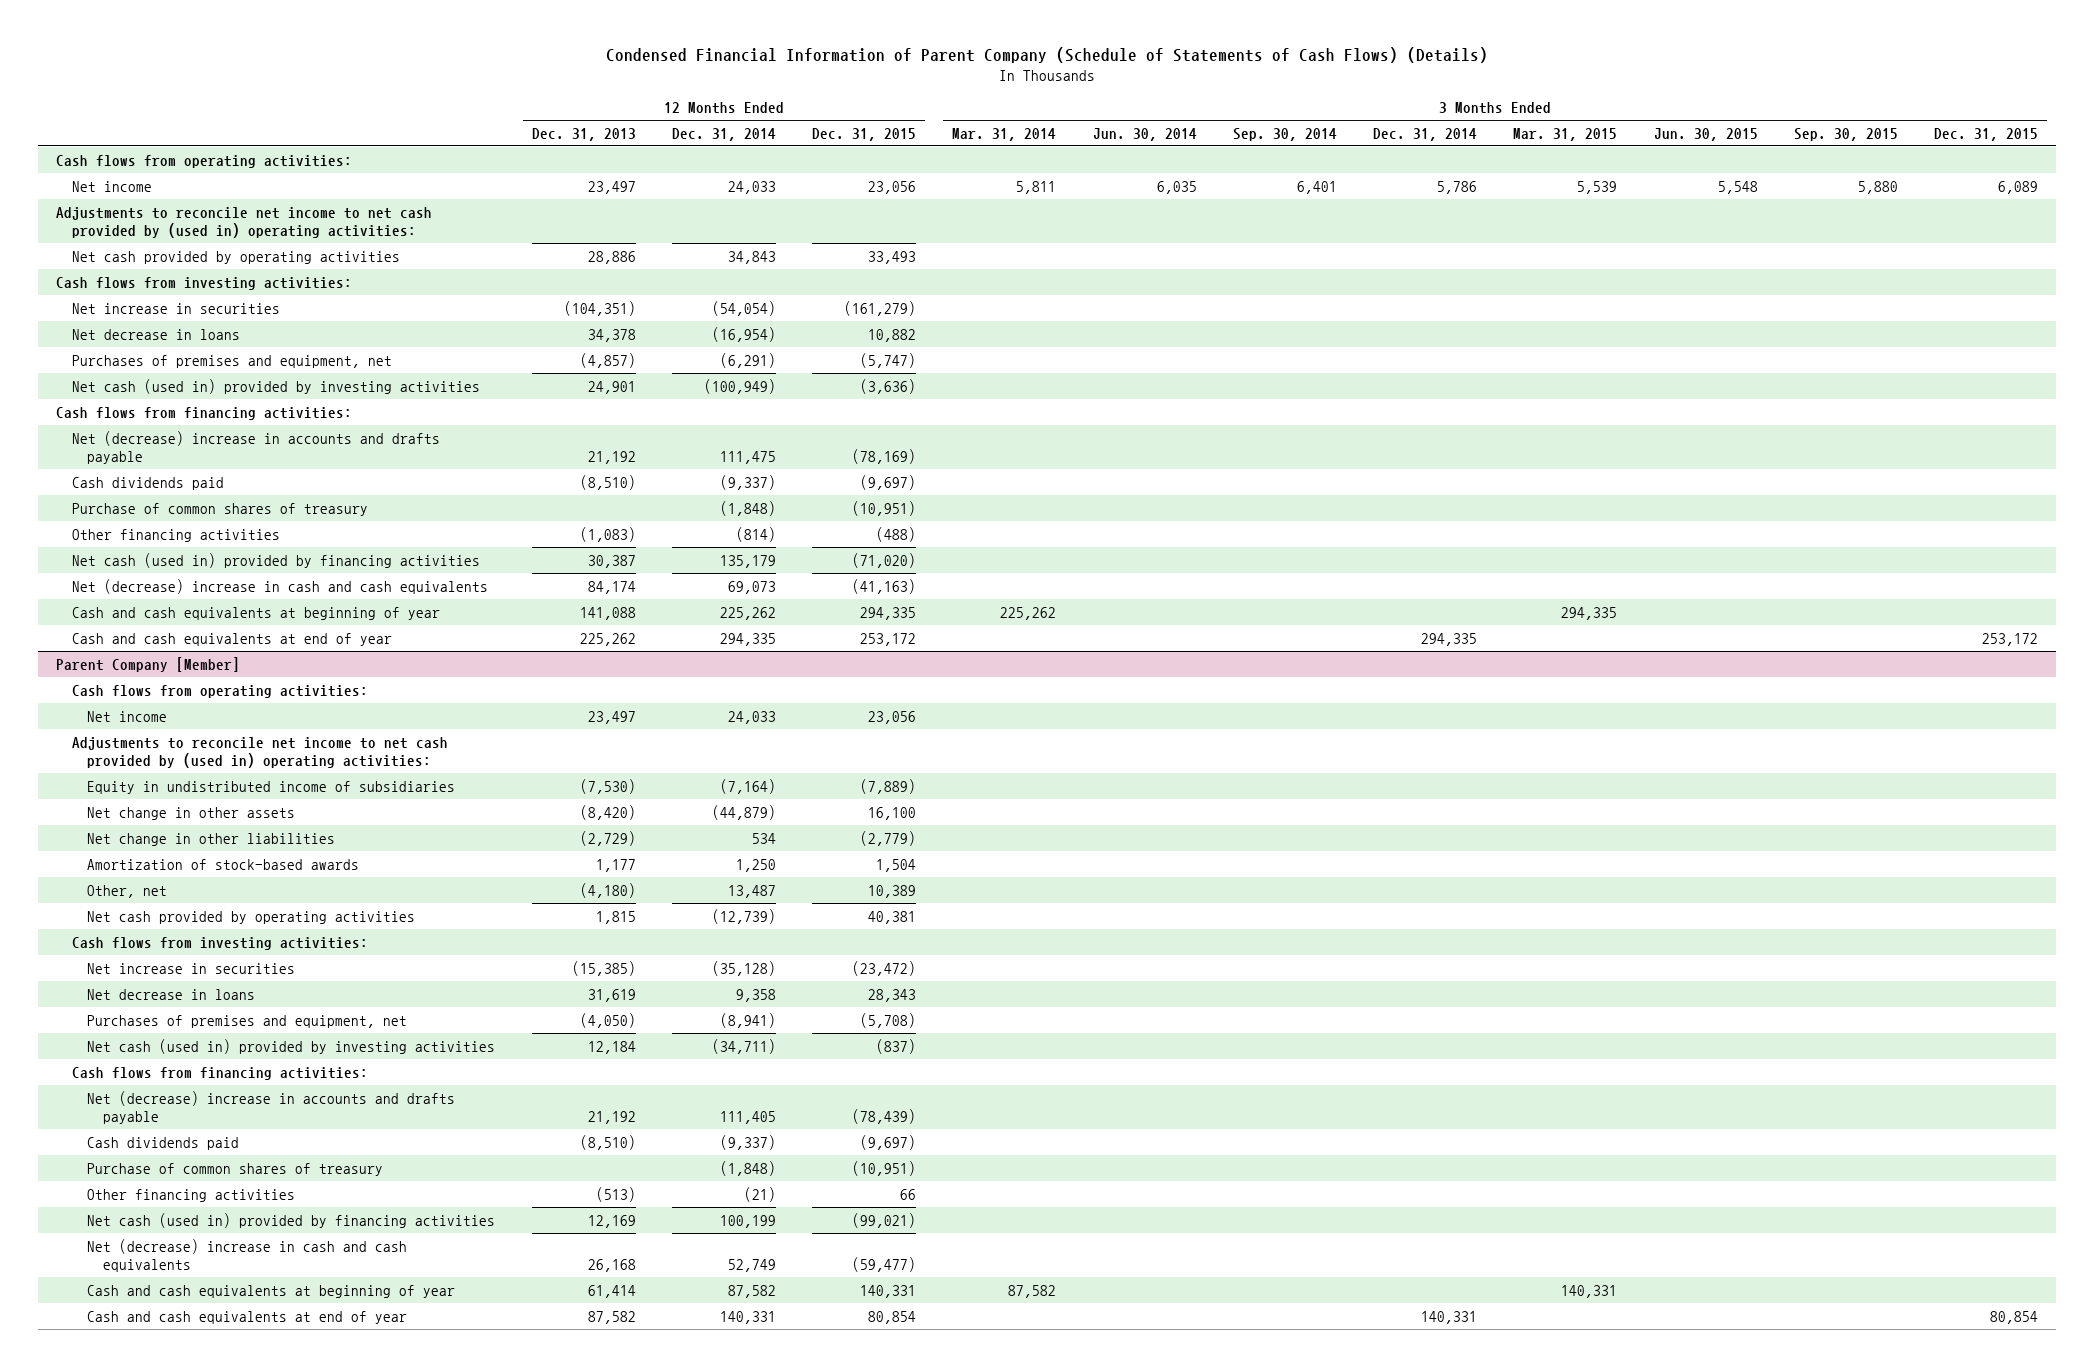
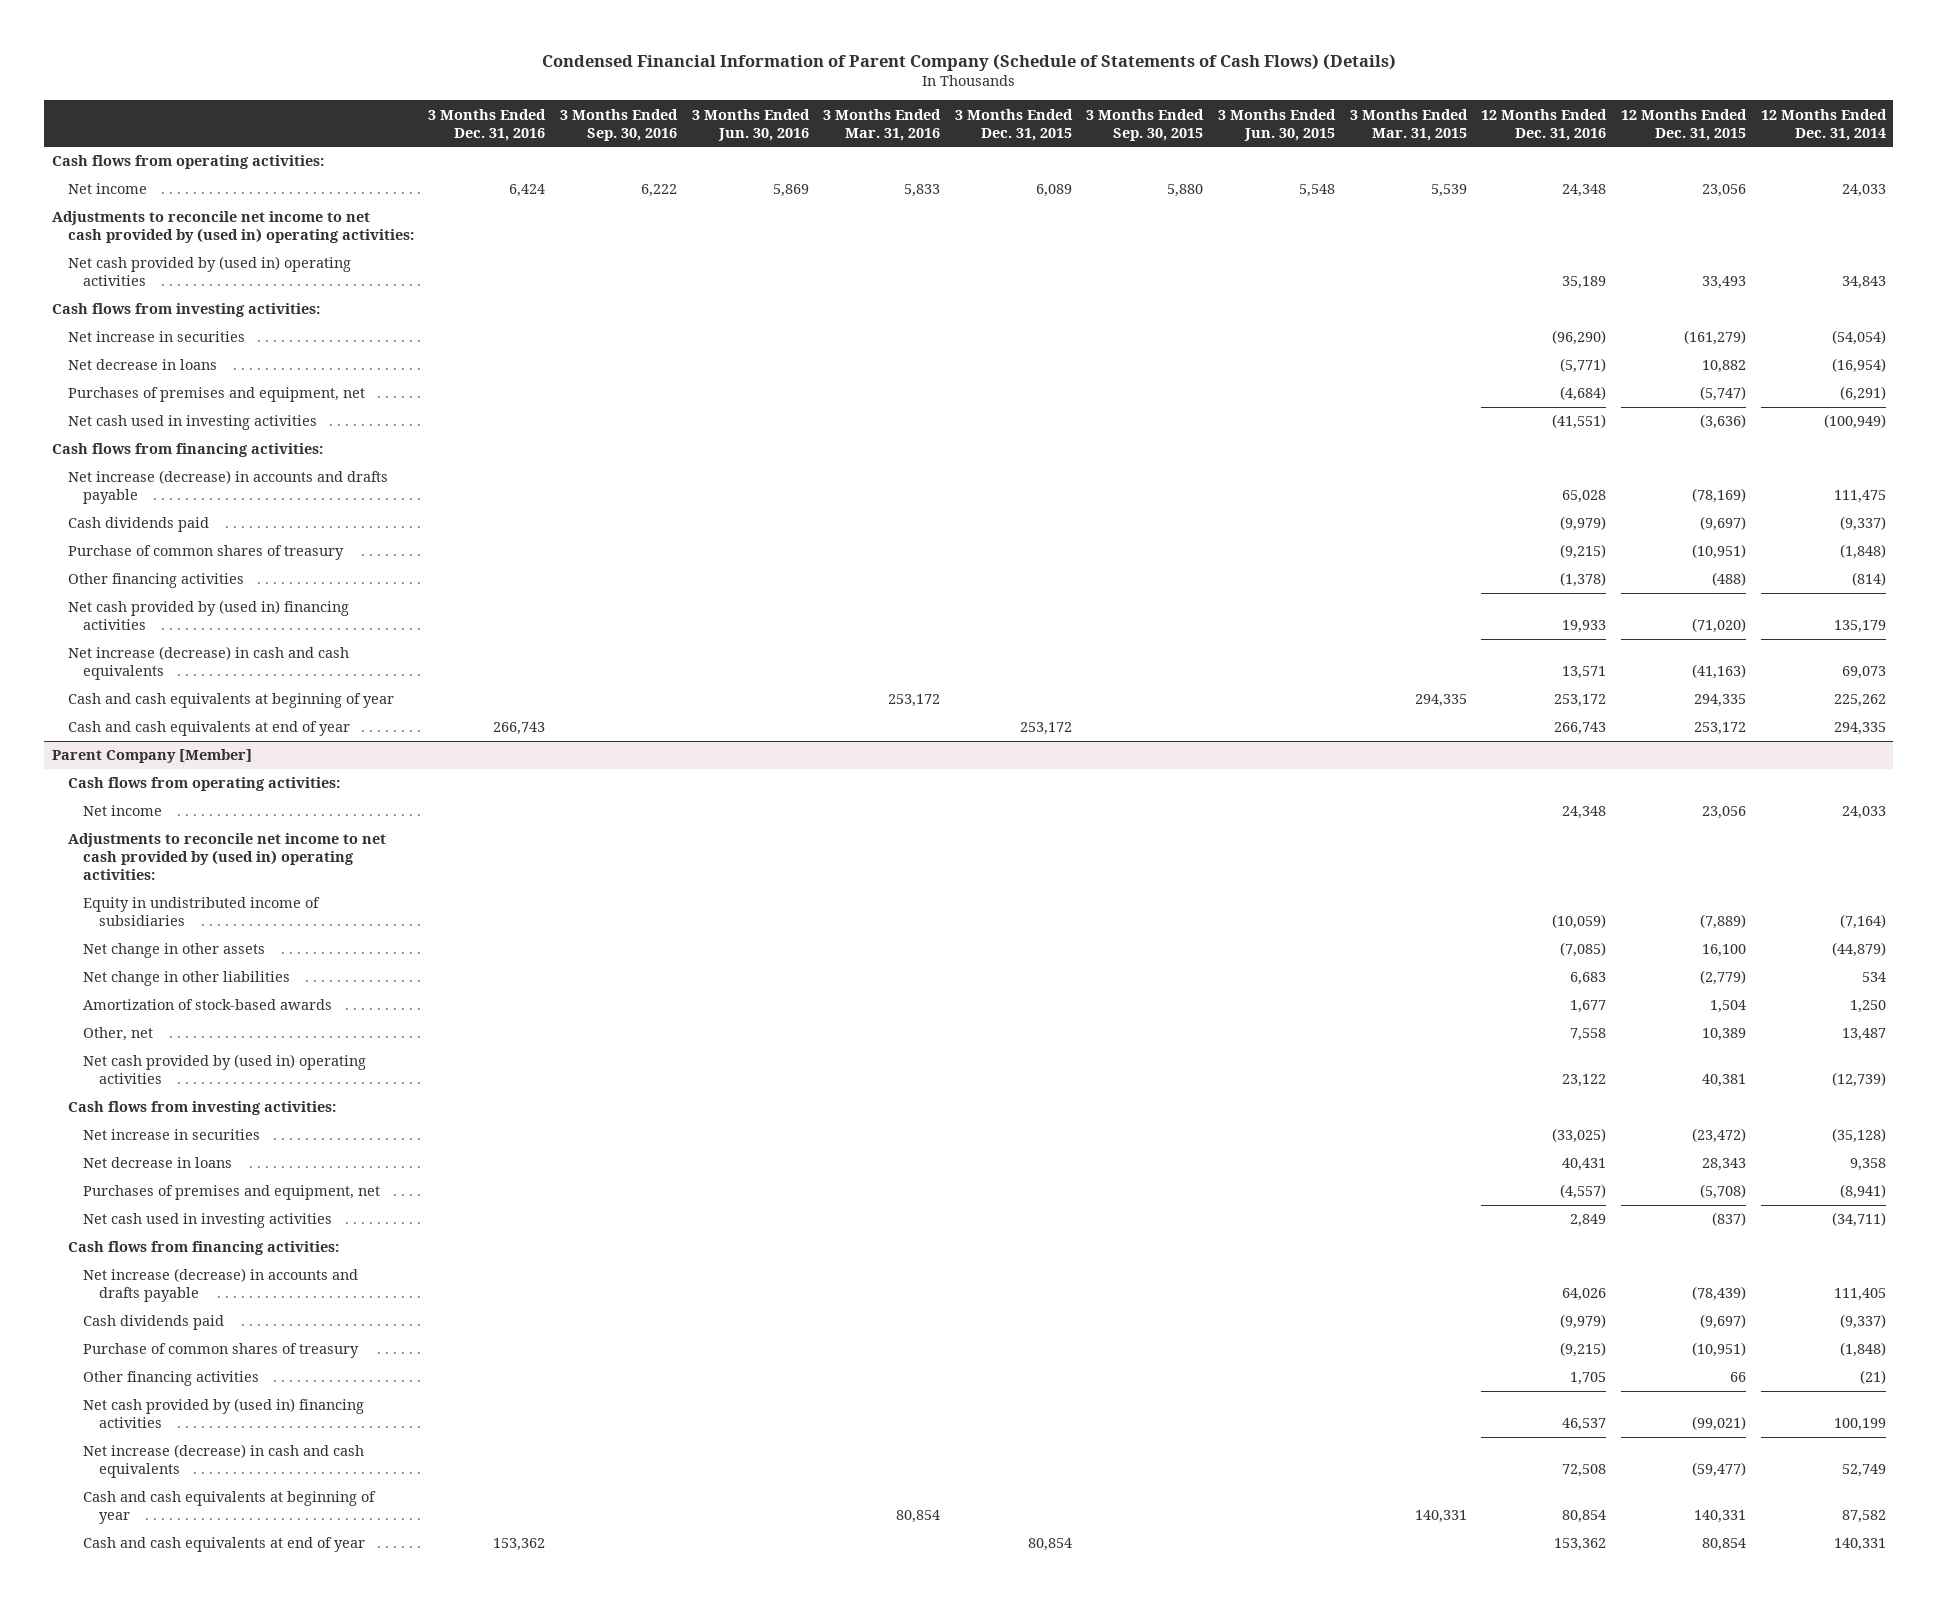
[531,127,636,141] Dec. 31, 2013 -> none
[952,127,1057,141] Mar. 31, 2014 -> none
[1092,127,1197,141] Jun. 30, 2014 -> none
[1232,127,1337,141] Sep. 30, 2014 -> none
[1373,127,1478,141] Dec. 31, 2014 -> none
none -> [428,108,547,141] 3 Months Ended Dec. 31, 2016
none -> [559,108,678,141] 3 Months Ended Sep. 30, 2016
none -> [691,108,810,141] 3 Months Ended Jun. 30, 2016
none -> [823,108,942,141] 3 Months Ended Mar. 31, 2016
none -> [1481,108,1608,141] 12 Months Ended Dec. 31, 2016
[71,250,400,264] Net cash provided by operating activities -> [67,256,351,287] Net cash provided by (used in) operating activities
[71,378,480,394] Net cash (used in) provided by investing activities -> [67,415,317,431] Net cash used in investing activities
[71,430,440,464] Net (decrease) increase in accounts and drafts payable -> [67,470,388,505] Net increase (decrease) in accounts and drafts payable
[71,552,480,568] Net cash (used in) provided by financing activities -> [67,600,349,631] Net cash provided by (used in) financing activities
[71,578,488,594] Net (decrease) increase in cash and cash equivalents -> [67,646,349,681] Net increase (decrease) in cash and cash equivalents
[87,910,416,924] Net cash provided by operating activities -> [83,1054,367,1085] Net cash provided by (used in) operating activities
[87,1038,496,1054] Net cash (used in) provided by investing activities -> [83,1213,333,1229] Net cash used in investing activities
[87,1090,456,1124] Net (decrease) increase in accounts and drafts payable -> [83,1268,359,1303] Net increase (decrease) in accounts and drafts payable
[87,1212,496,1228] Net cash (used in) provided by financing activities -> [83,1398,365,1429] Net cash provided by (used in) financing activities
[87,1238,408,1272] Net (decrease) increase in cash and cash equivalents -> [83,1444,365,1479] Net increase (decrease) in cash and cash equivalents

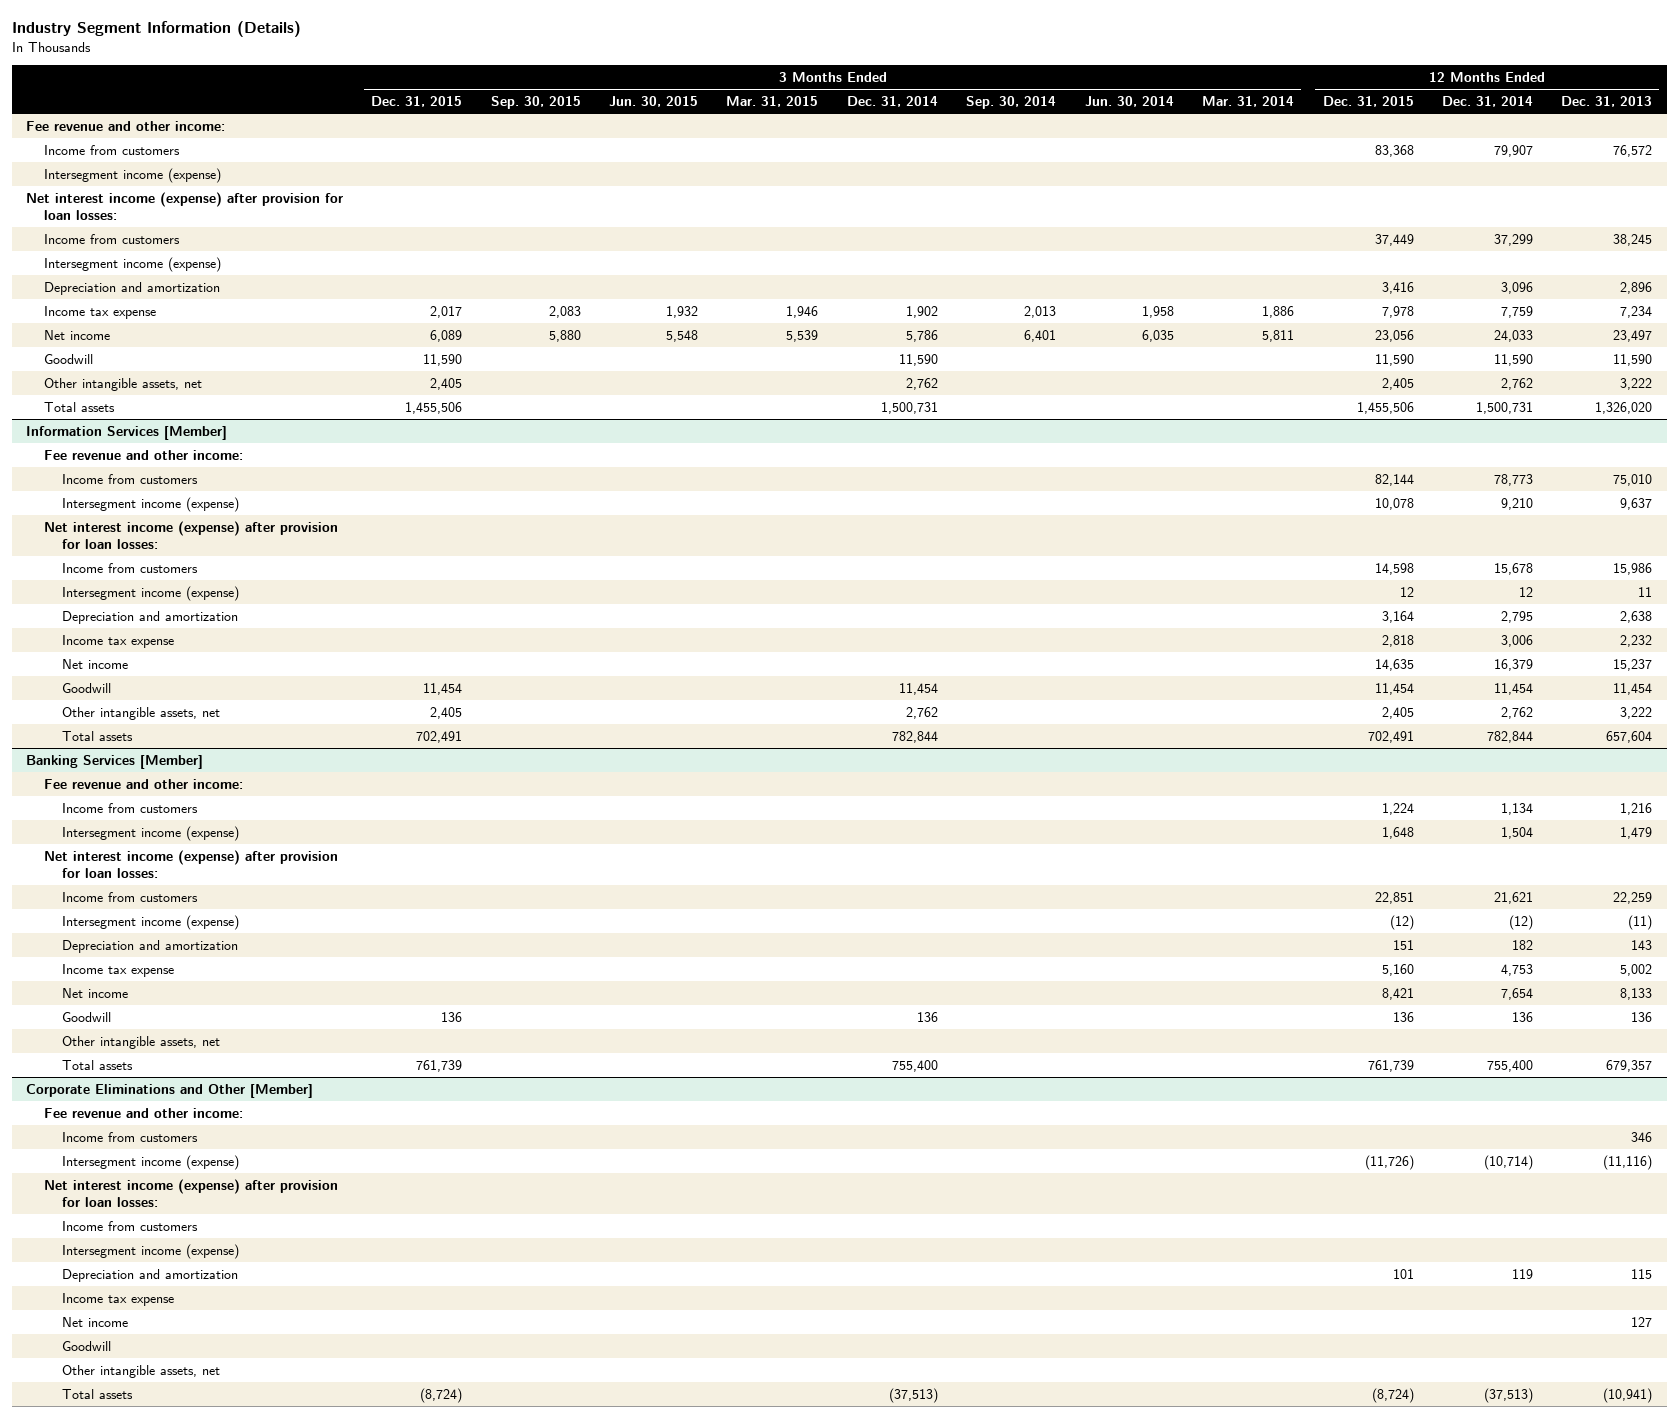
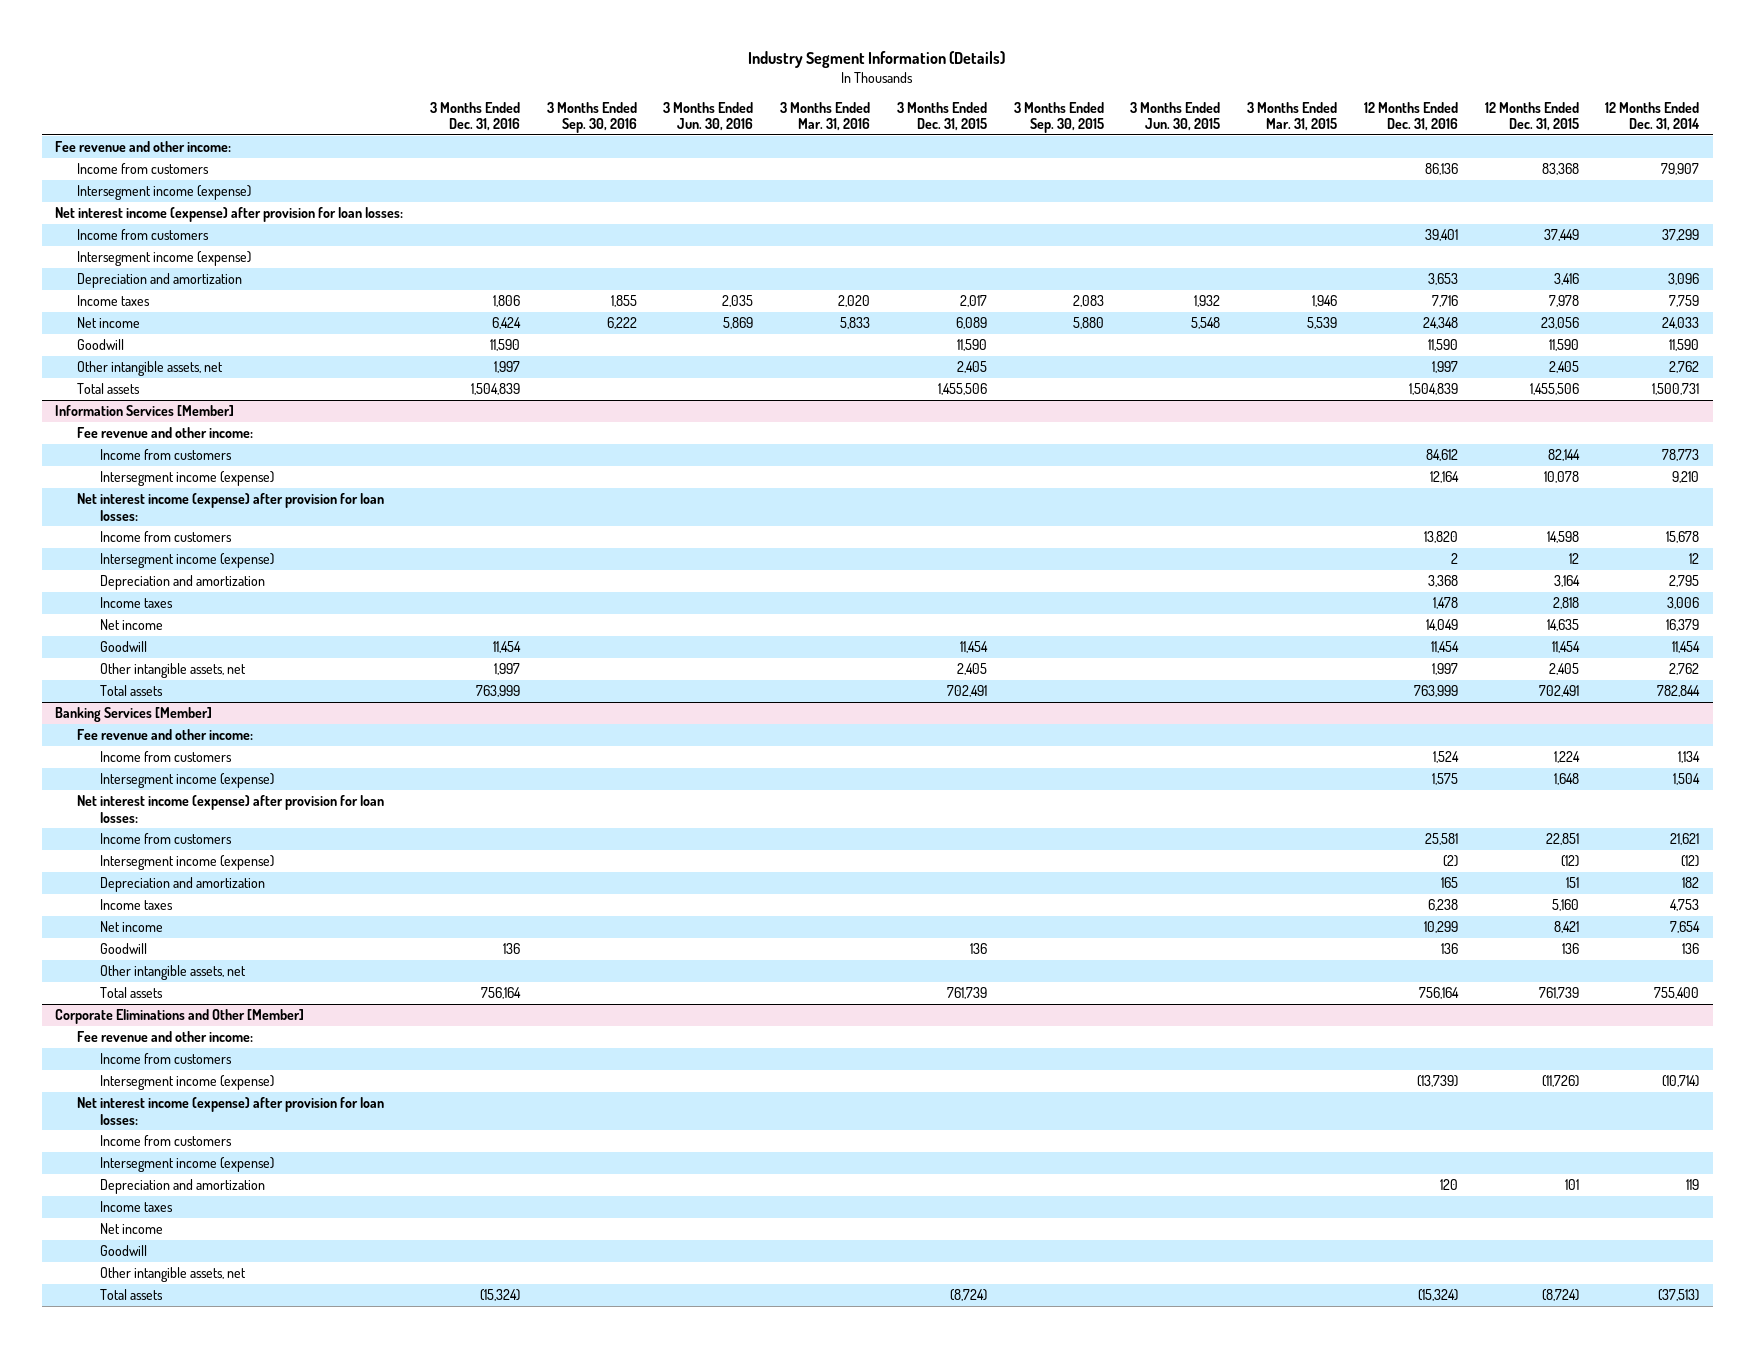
[846,96,938,108] Dec. 31, 2014 -> none
[966,96,1057,110] Sep. 30, 2014 -> none
[1084,96,1174,108] Jun. 30, 2014 -> none
[1202,96,1295,108] Mar. 31, 2014 -> none
[1561,96,1653,108] Dec. 31, 2013 -> none
none -> [429,101,520,132] 3 Months Ended Dec. 31, 2016
none -> [546,101,637,134] 3 Months Ended Sep. 30, 2016
none -> [663,101,754,132] 3 Months Ended Jun. 30, 2016
none -> [780,101,871,132] 3 Months Ended Mar. 31, 2016
none -> [1363,101,1458,132] 12 Months Ended Dec. 31, 2016
[43,305,156,319] Income tax expense -> [77,295,151,307] Income taxes
[62,634,175,648] Income tax expense -> [99,597,173,609] Income taxes
[62,963,175,977] Income tax expense -> [99,899,173,911] Income taxes
[62,1292,175,1306] Income tax expense -> [99,1201,173,1213] Income taxes

